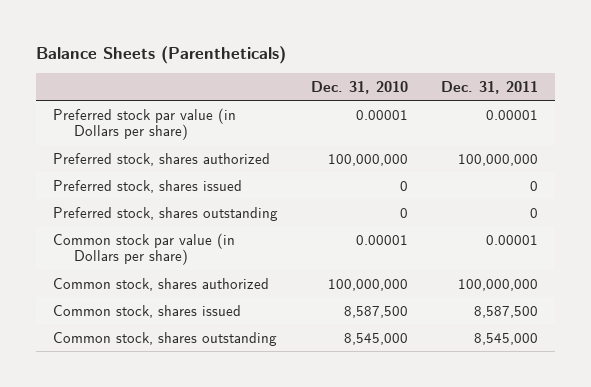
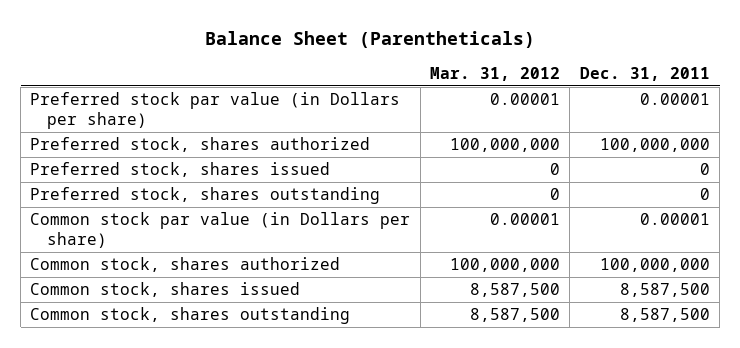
[36,45,287,64] Balance Sheets (Parentheticals) -> [205,31,536,49] Balance Sheet (Parentheticals)
[311,80,409,94] Dec. 31, 2010 -> none
none -> [430,67,561,82] Mar. 31, 2012
[474,332,539,345] 8,545,000 -> [619,308,710,323] 8,587,500

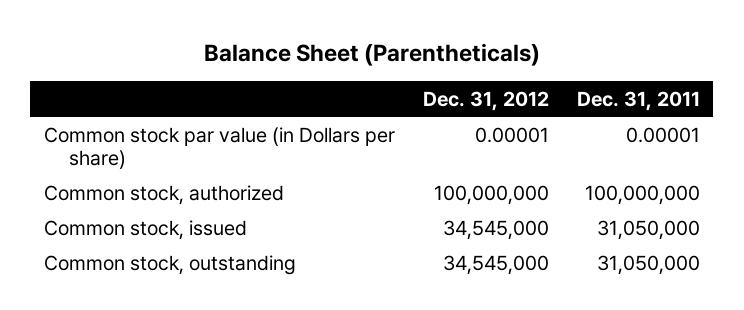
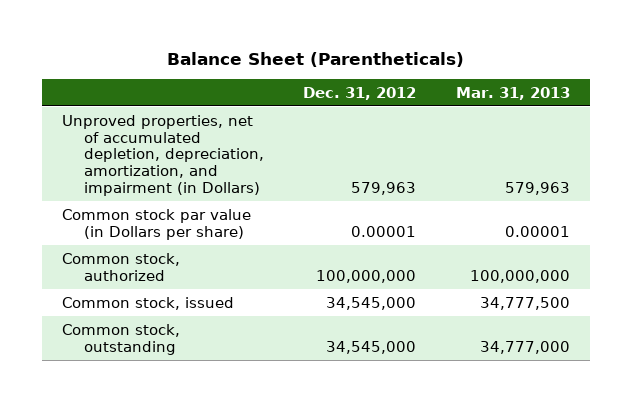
[576,91,700,112] Dec. 31, 2011 -> none
none -> [455,86,570,100] Mar. 31, 2013
none -> [61,114,264,197] Unproved properties, net of accumulated depletion, depreciation, amortization, and impairment (in Dollars)

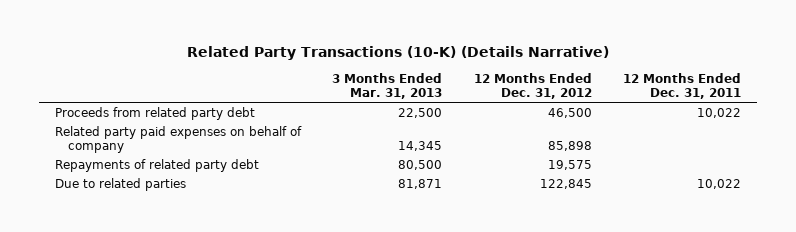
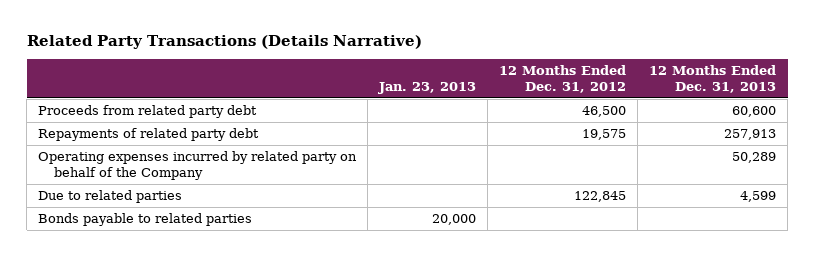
[187,46,610,61] Related Party Transactions (10-K) (Details Narrative) -> [26,35,422,50] Related Party Transactions (Details Narrative)
[332,72,443,99] 3 Months Ended Mar. 31, 2013 -> none
[623,72,742,99] 12 Months Ended Dec. 31, 2011 -> none
none -> [378,81,477,94] Jan. 23, 2013
none -> [649,65,777,93] 12 Months Ended Dec. 31, 2013
[55,125,303,153] Related party paid expenses on behalf of company -> none
none -> [38,151,358,180] Operating expenses incurred by related party on behalf of the Company
none -> [38,213,253,227] Bonds payable to related parties

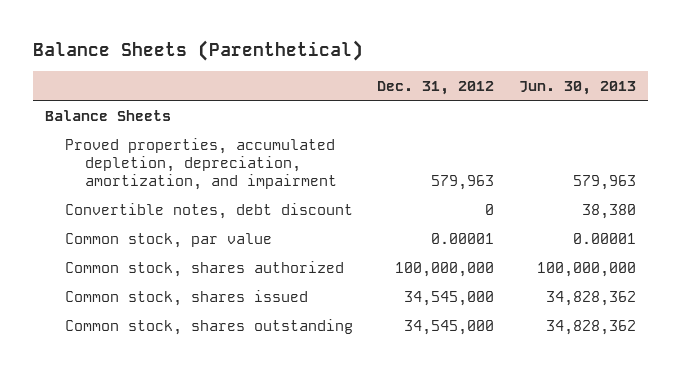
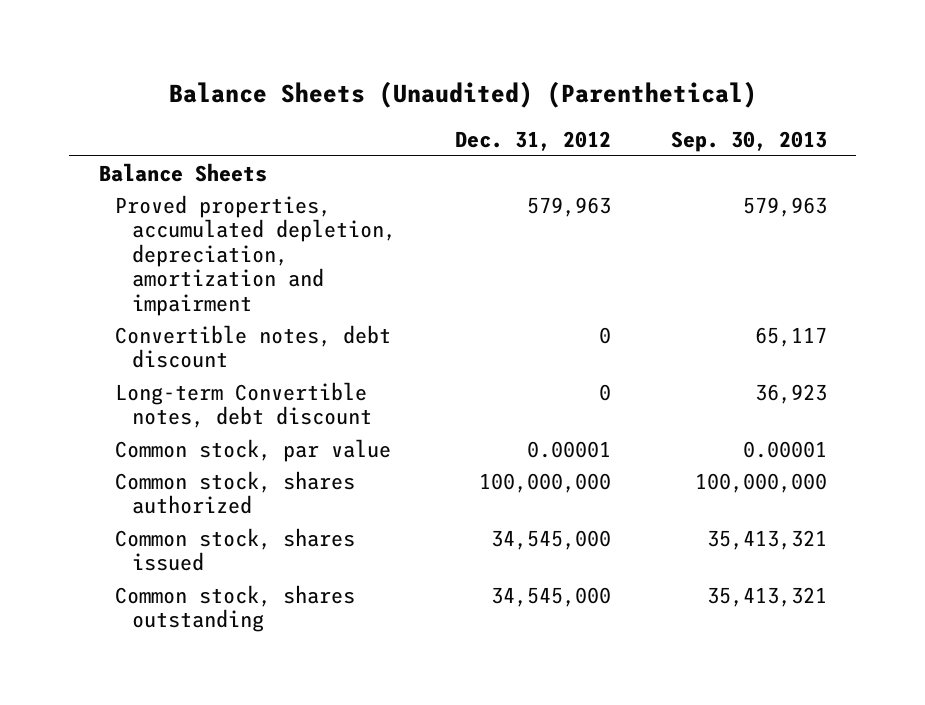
[32,40,363,62] Balance Sheets (Parenthetical) -> [168,81,757,109] Balance Sheets (Unaudited) (Parenthetical)
[518,81,636,96] Jun. 30, 2013 -> none
none -> [670,131,827,153] Sep. 30, 2013
[65,137,338,191] Proved properties, accumulated depletion, depreciation, amortization, and impairment -> [115,194,396,316] Proved properties, accumulated depletion, depreciation, amortization and impairment
none -> [115,381,372,429] Long-term Convertible notes, debt discount

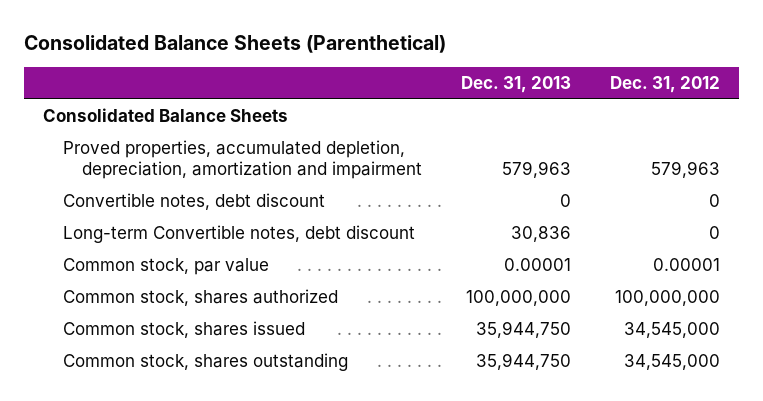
[168,81,757,109] Balance Sheets (Unaudited) (Parenthetical) -> [23,34,446,53] Consolidated Balance Sheets (Parenthetical)
[670,131,827,153] Sep. 30, 2013 -> none
none -> [461,75,572,93] Dec. 31, 2013
[98,162,267,182] Balance Sheets -> [43,108,289,123] Consolidated Balance Sheets

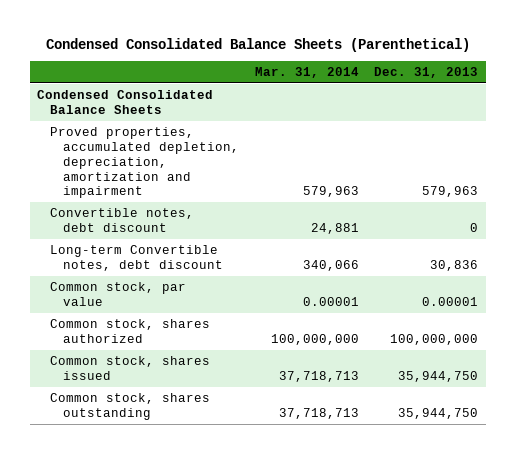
[23,34,446,53] Consolidated Balance Sheets (Parenthetical) -> [45,37,470,52] Condensed Consolidated Balance Sheets (Parenthetical)
[609,75,720,93] Dec. 31, 2012 -> none
none -> [254,67,359,79] Mar. 31, 2014
[43,108,289,123] Consolidated Balance Sheets -> [37,89,214,114] Condensed Consolidated Balance Sheets

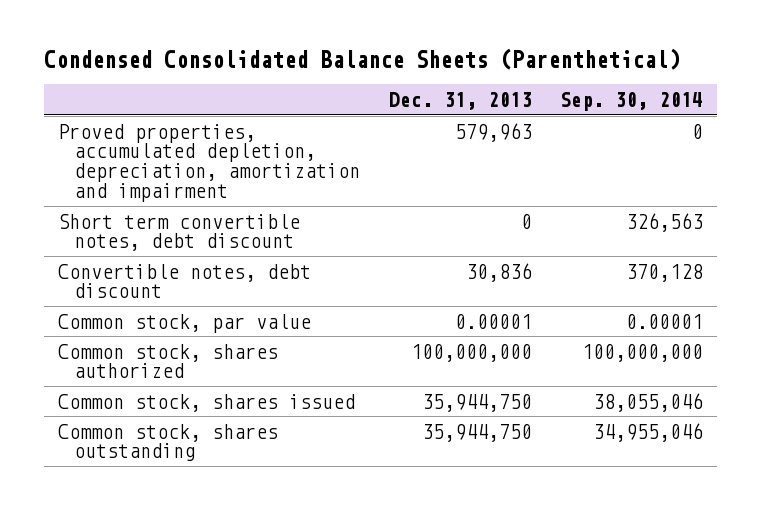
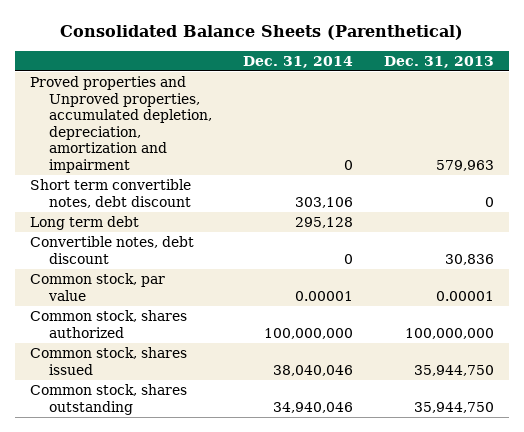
[43,48,680,71] Condensed Consolidated Balance Sheets (Parenthetical) -> [59,24,463,40] Consolidated Balance Sheets (Parenthetical)
[560,92,704,112] Sep. 30, 2014 -> none
none -> [242,55,353,68] Dec. 31, 2014
[57,123,361,202] Proved properties, accumulated depletion, depreciation, amortization and impairment -> [30,76,212,173] Proved properties and Unproved properties, accumulated depletion, depreciation, amortization and impairment
none -> [30,216,140,231] Long term debt

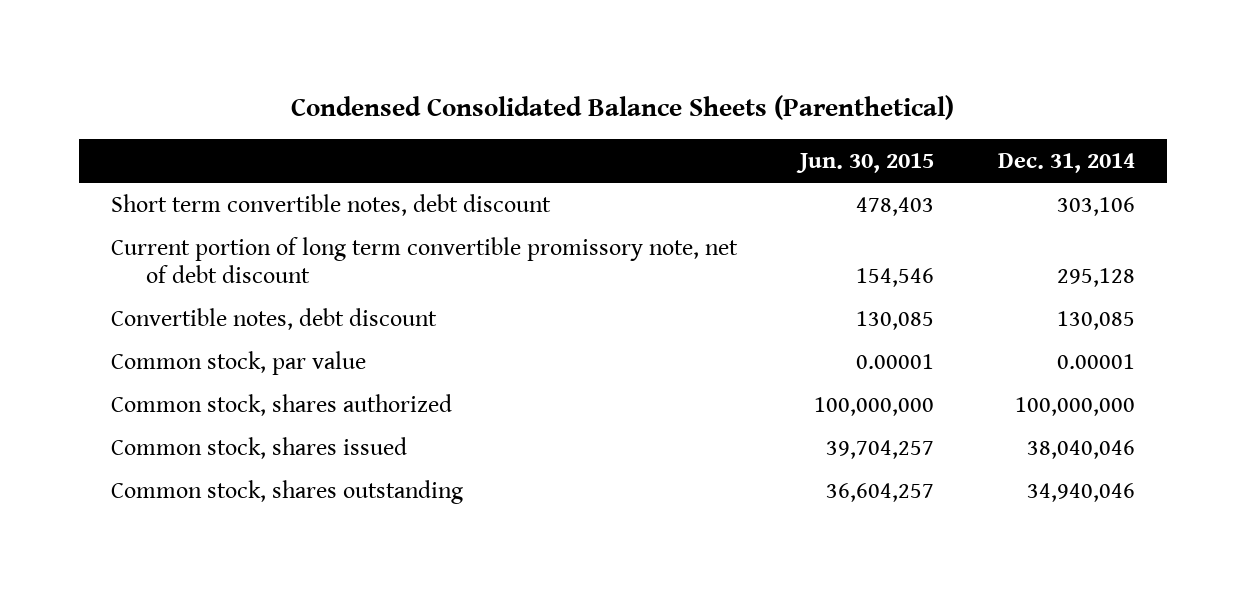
[59,24,463,40] Consolidated Balance Sheets (Parenthetical) -> [290,94,954,120] Condensed Consolidated Balance Sheets (Parenthetical)
[383,55,494,68] Dec. 31, 2013 -> none
none -> [796,153,935,174] Jun. 30, 2015
[30,76,212,173] Proved properties and Unproved properties, accumulated depletion, depreciation, amortization and impairment -> none
[30,216,140,231] Long term debt -> [110,236,738,284] Current portion of long term convertible promissory note, net of debt discount
[343,253,353,264] 0 -> [1057,310,1136,330] 130,085

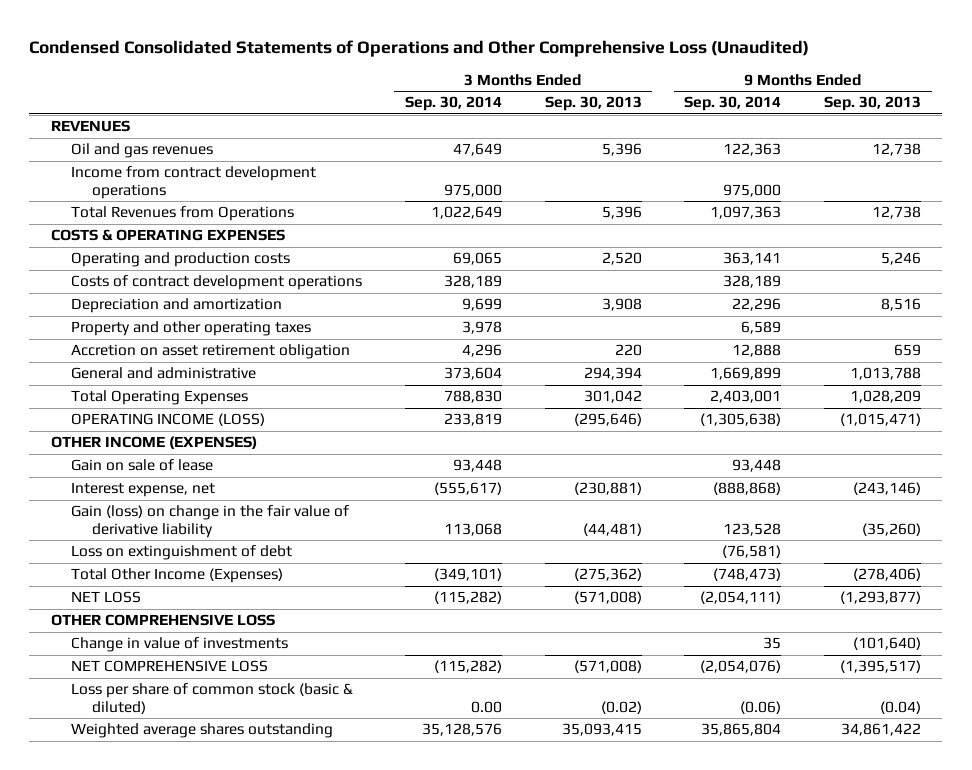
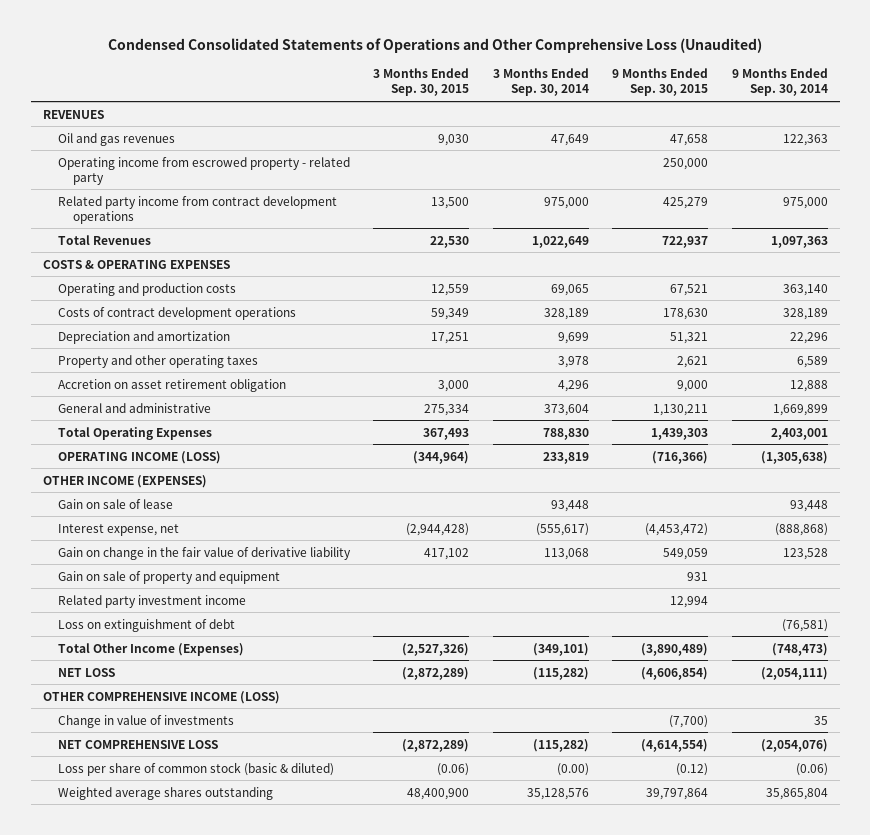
[544,96,642,112] Sep. 30, 2013 -> none
[824,96,922,112] Sep. 30, 2013 -> none
none -> [373,68,470,97] 3 Months Ended Sep. 30, 2015
none -> [612,68,709,97] 9 Months Ended Sep. 30, 2015
none -> [57,156,350,185] Operating income from escrowed property - related party
[71,166,317,200] Income from contract development operations -> [57,195,337,224] Related party income from contract development operations
[71,206,295,222] Total Revenues from Operations -> [57,234,151,245] Total Revenues
[723,252,782,266] 363,141 -> [782,283,828,296] 363,140
[71,505,350,539] Gain (loss) on change in the fair value of derivative liability -> [57,546,351,560] Gain on change in the fair value of derivative liability
none -> [57,570,280,584] Gain on sale of property and equipment
none -> [57,594,246,608] Related party investment income
[50,614,275,627] OTHER COMPREHENSIVE LOSS -> [42,690,280,704] OTHER COMPREHENSIVE INCOME (LOSS)
[471,701,503,714] 0.00 -> [556,762,589,776] (0.00)

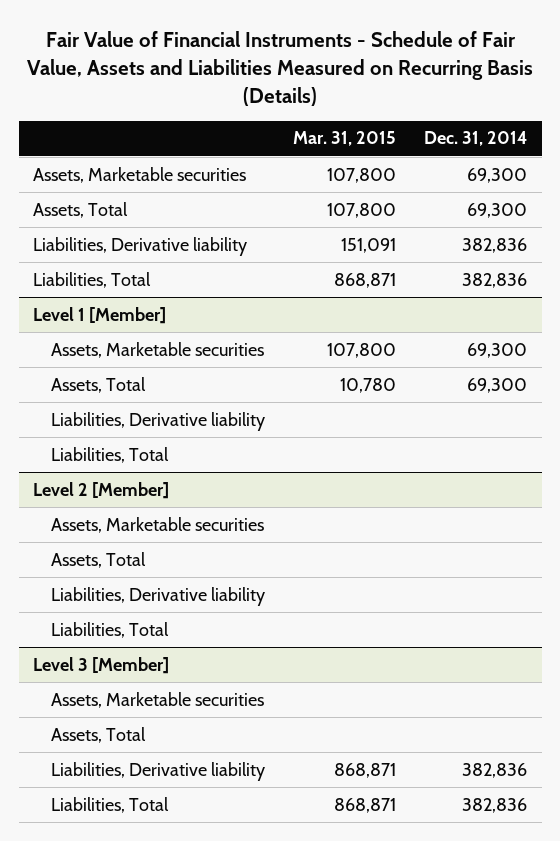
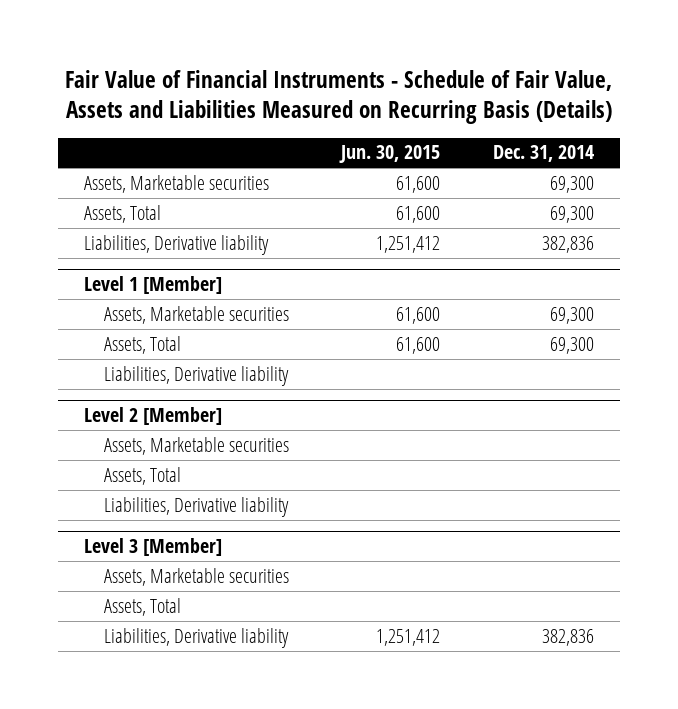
[293,131,397,147] Mar. 31, 2015 -> none
none -> [339,145,441,164] Jun. 30, 2015
[32,271,151,288] Liabilities, Total -> none
[51,446,170,463] Liabilities, Total -> none
[51,621,170,638] Liabilities, Total -> none
[51,796,170,813] Liabilities, Total -> none

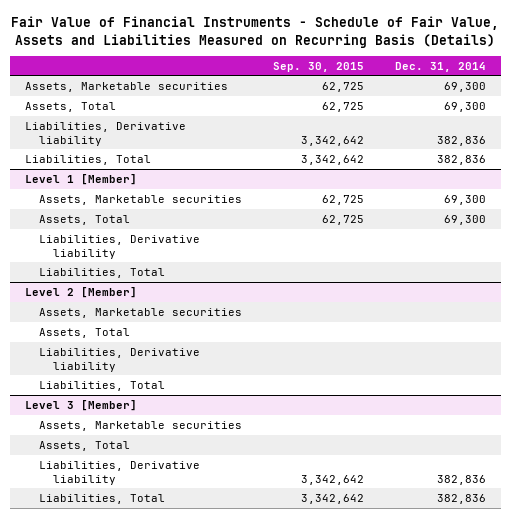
[339,145,441,164] Jun. 30, 2015 -> none
none -> [272,61,364,72] Sep. 30, 2015
none -> [25,154,152,165] Liabilities, Total
none -> [38,267,165,278] Liabilities, Total
none -> [38,380,165,391] Liabilities, Total
none -> [38,493,165,504] Liabilities, Total

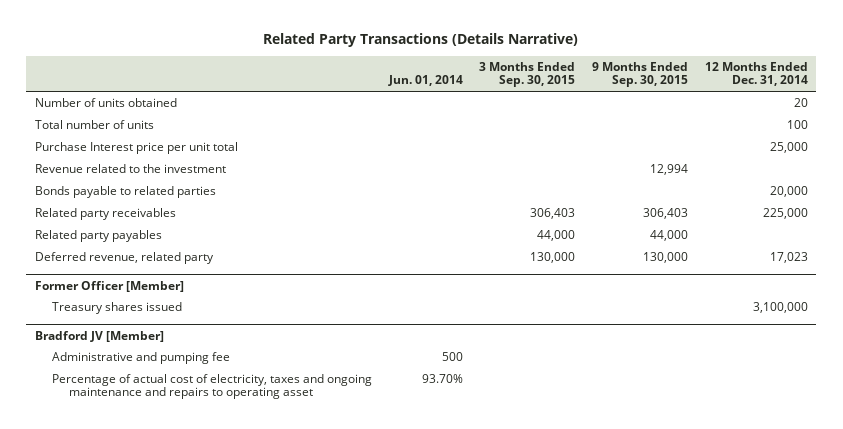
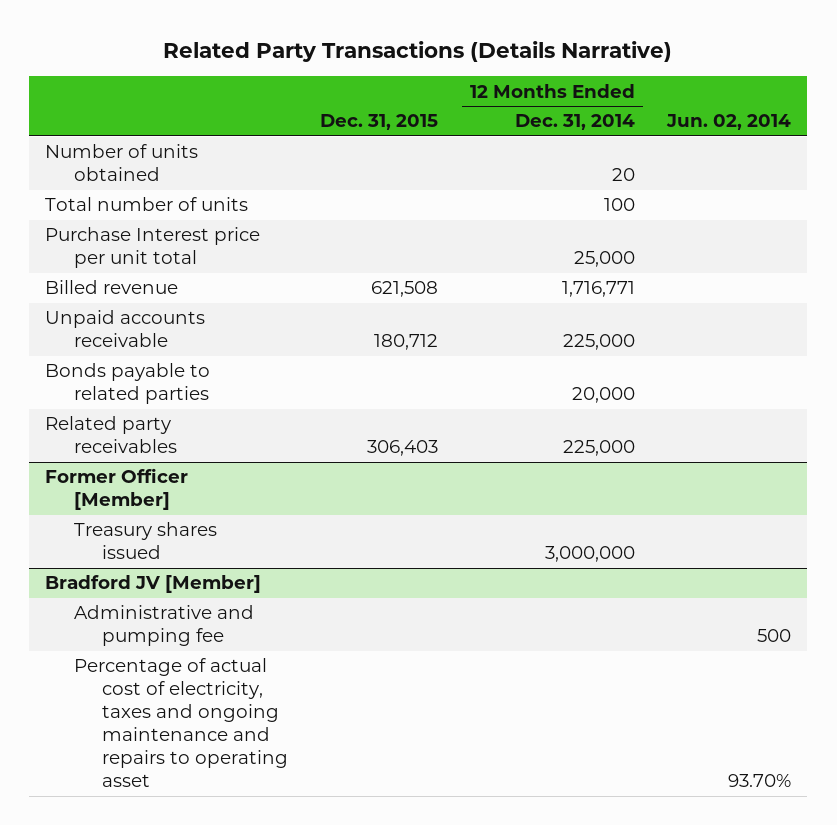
[387,75,463,87] Jun. 01, 2014 -> none
[479,61,576,88] 3 Months Ended Sep. 30, 2015 -> none
[592,61,689,88] 9 Months Ended Sep. 30, 2015 -> none
none -> [320,114,439,131] Dec. 31, 2015
none -> [666,114,792,131] Jun. 02, 2014
[34,163,226,173] Revenue related to the investment -> none
none -> [45,280,179,295] Billed revenue
none -> [45,310,206,348] Unpaid accounts receivable
[34,229,162,242] Related party payables -> none
[34,251,214,264] Deferred revenue, related party -> none
[752,301,808,313] 3,100,000 -> [545,546,636,563] 3,000,000

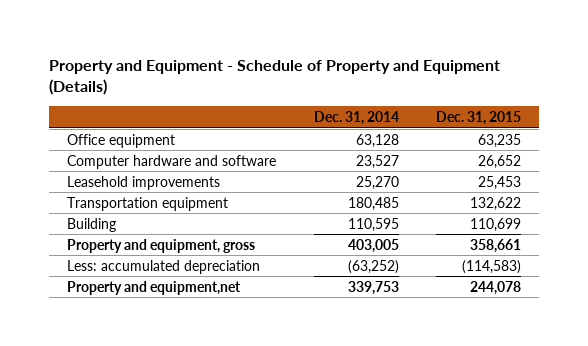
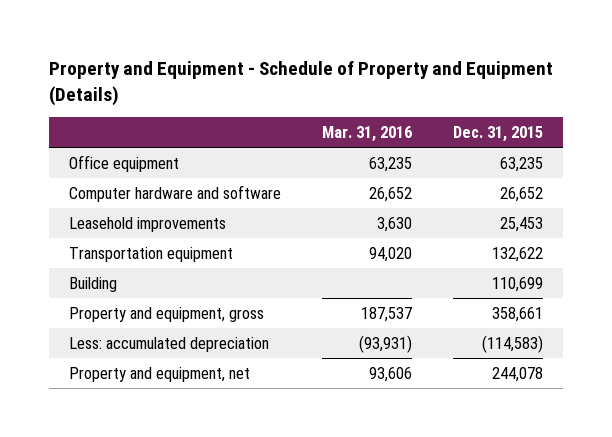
[313,111,399,126] Dec. 31, 2014 -> none
none -> [321,126,412,143] Mar. 31, 2016
[67,280,242,295] Property and equipment,net -> [69,367,251,383] Property and equipment, net

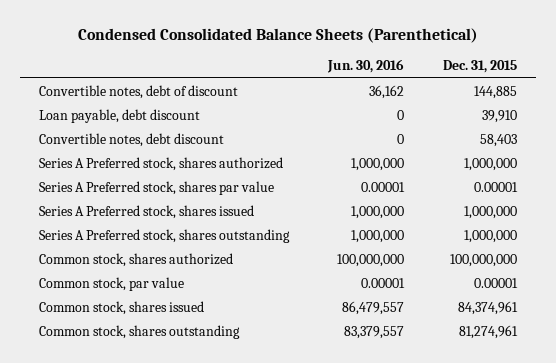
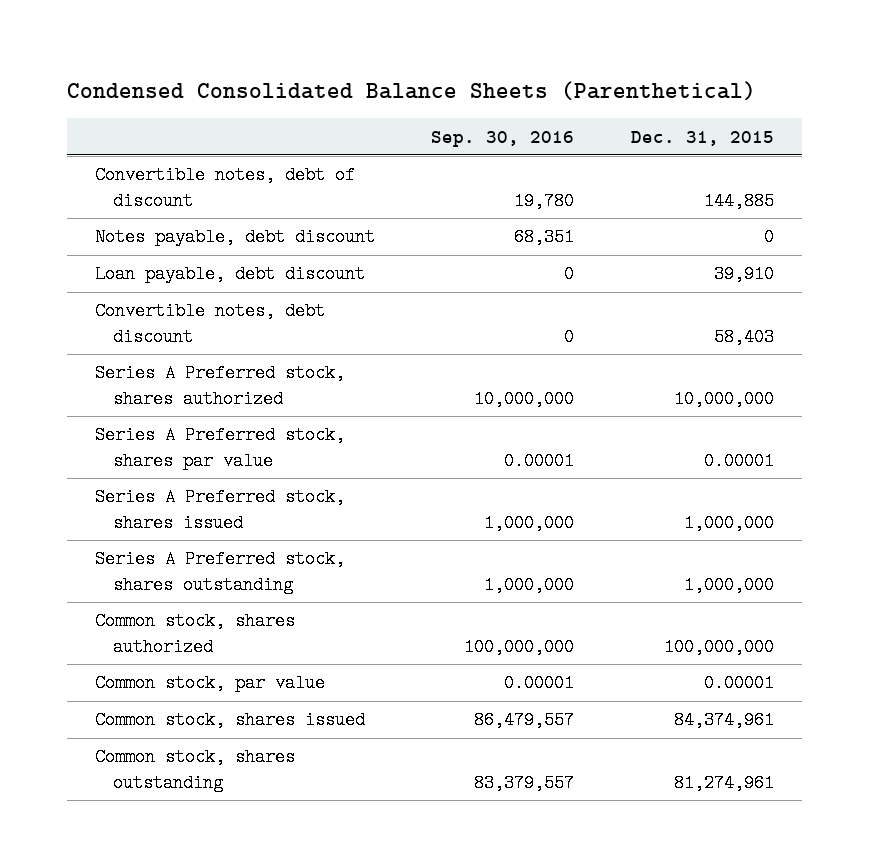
[327,59,405,74] Jun. 30, 2016 -> none
none -> [431,130,575,147] Sep. 30, 2016
none -> [94,228,375,247] Notes payable, debt discount
[463,157,517,171] 1,000,000 -> [673,390,774,409] 10,000,000

